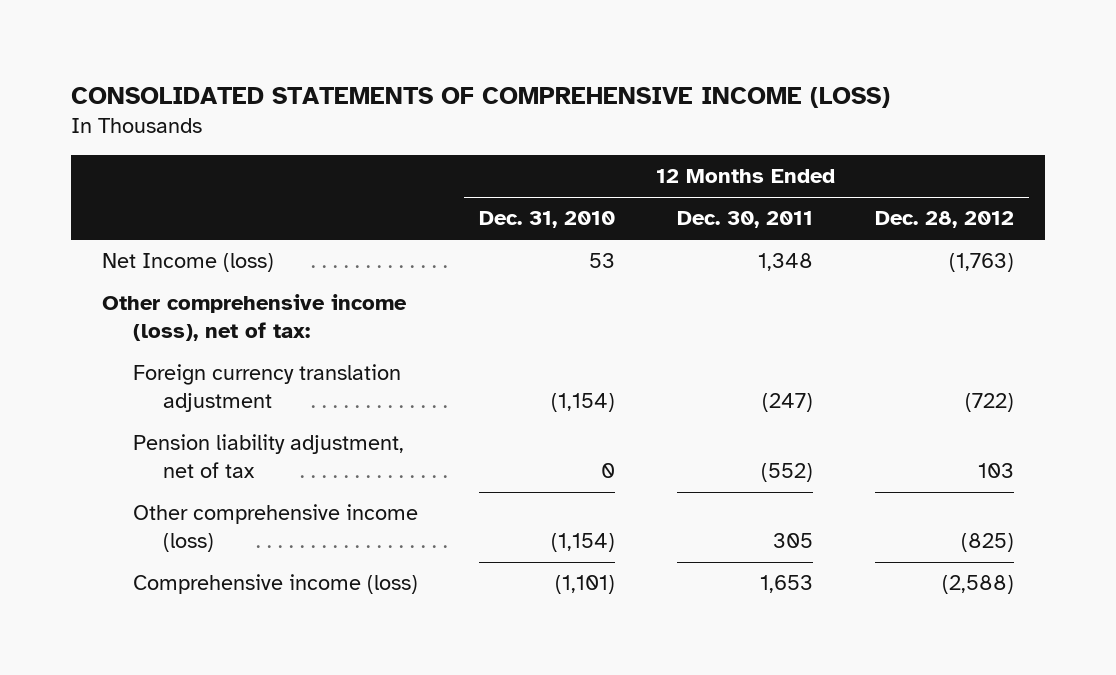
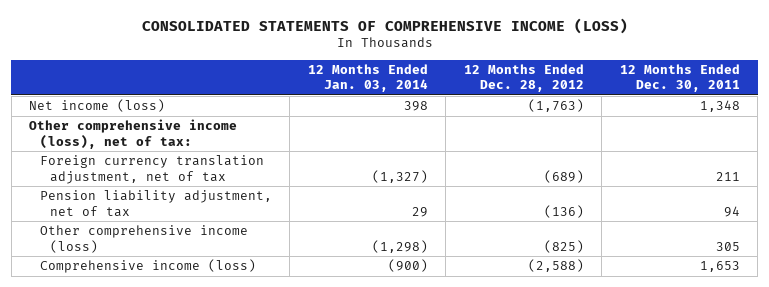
[479,211,616,229] Dec. 31, 2010 -> none
none -> [307,63,428,93] 12 Months Ended Jan. 03, 2014
[102,253,275,273] Net Income (loss) -> [29,99,166,113] Net income (loss)
[132,364,401,413] Foreign currency translation adjustment -> [39,155,264,184] Foreign currency translation adjustment, net of tax
[761,393,813,413] (247) -> [715,171,740,181] 211
[964,393,1014,413] (722) -> [543,169,584,183] (689)
[760,463,813,483] (552) -> [723,205,740,217] 94
[977,463,1014,479] 103 -> [543,204,584,218] (136)

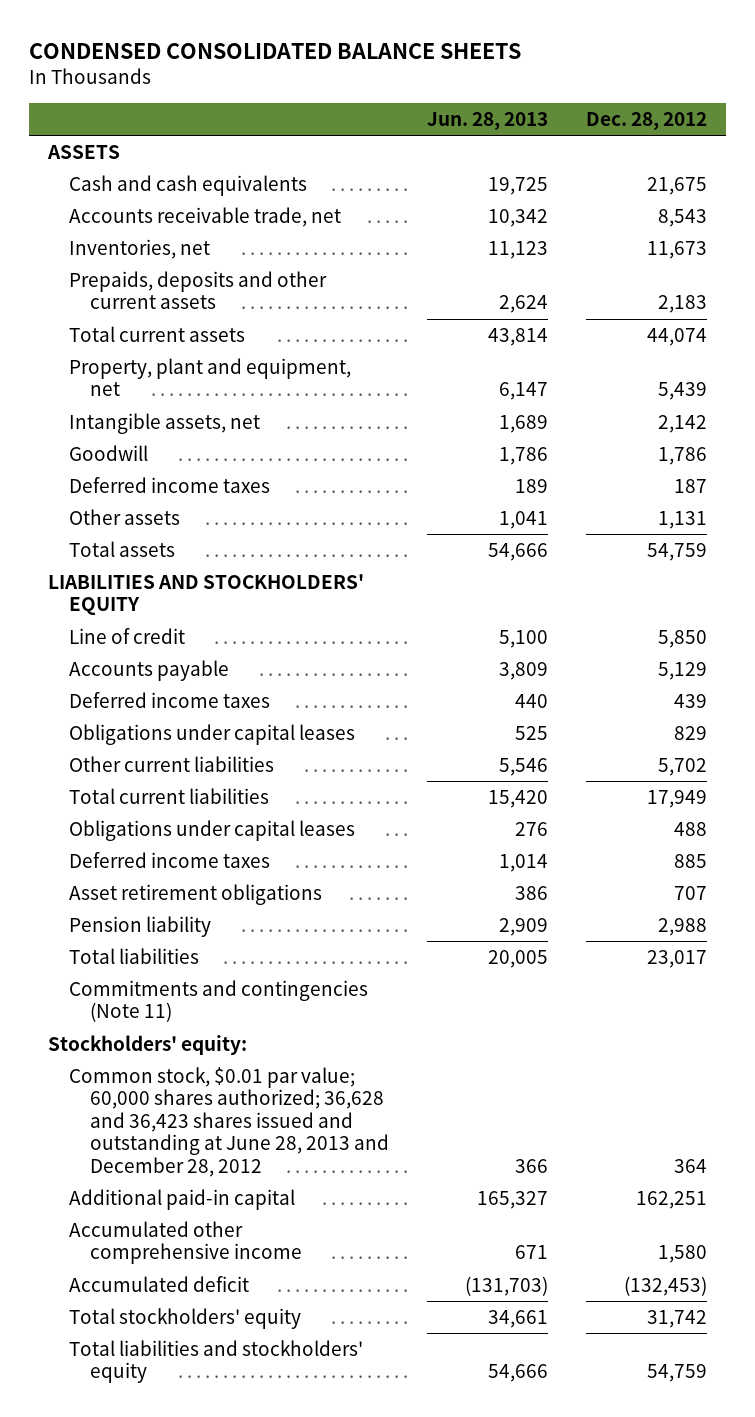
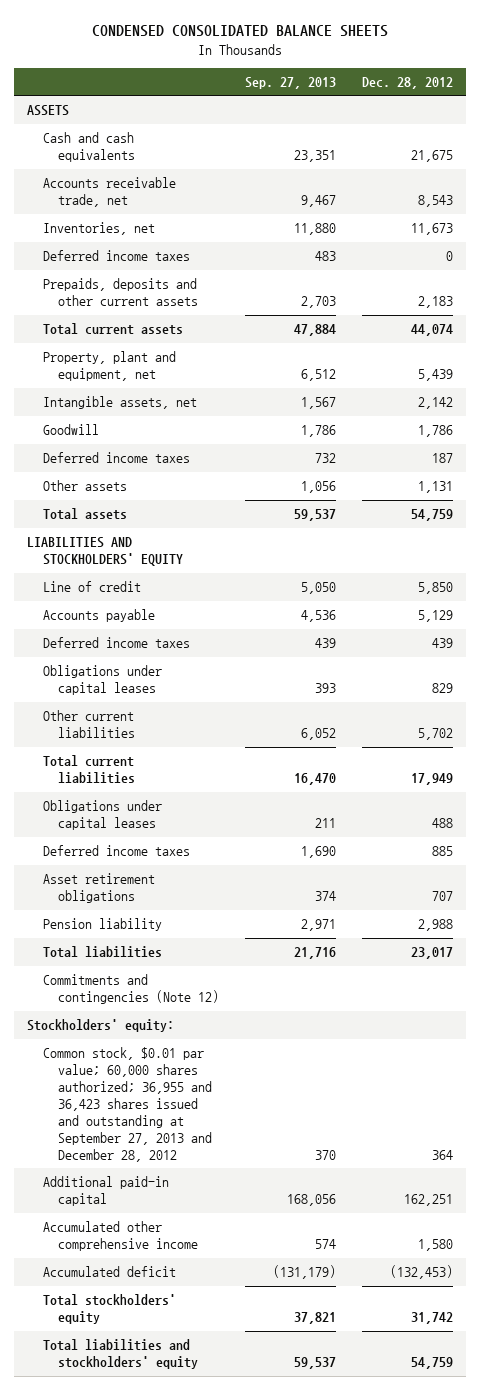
[427,112,549,131] Jun. 28, 2013 -> none
none -> [245,77,337,90] Sep. 27, 2013
none -> [42,250,190,262] Deferred income taxes
[69,980,369,1023] Commitments and contingencies (Note 11) -> [42,974,220,1005] Commitments and contingencies (Note 12)
[69,1067,390,1177] Common stock, $0.01 par value; 60,000 shares authorized; 36,628 and 36,423 shares issued and outstanding at June 28, 2013 and December 28, 2012 -> [42,1047,213,1162] Common stock, $0.01 par value; 60,000 shares authorized; 36,955 and 36,423 shares issued and outstanding at September 27, 2013 and December 28, 2012

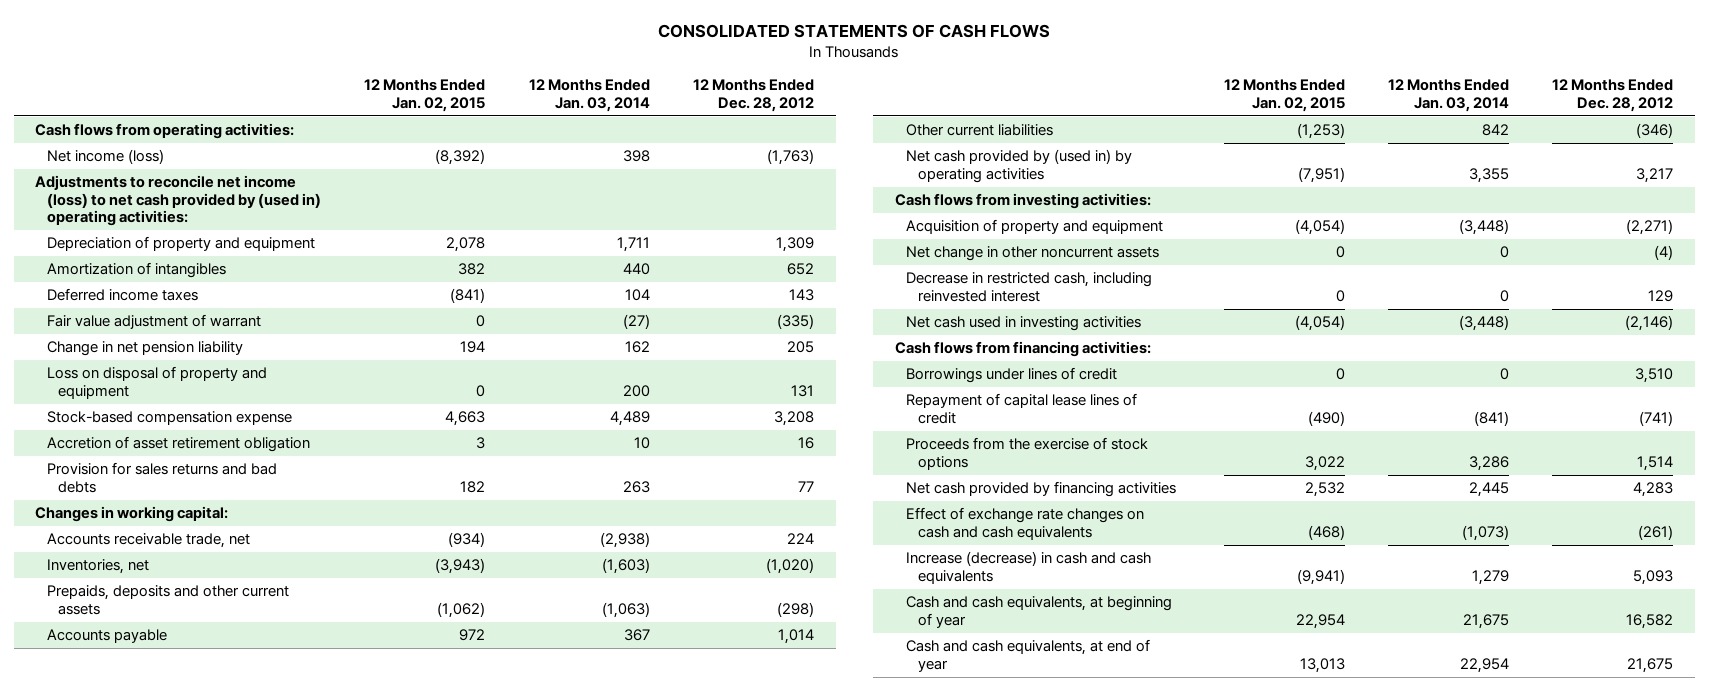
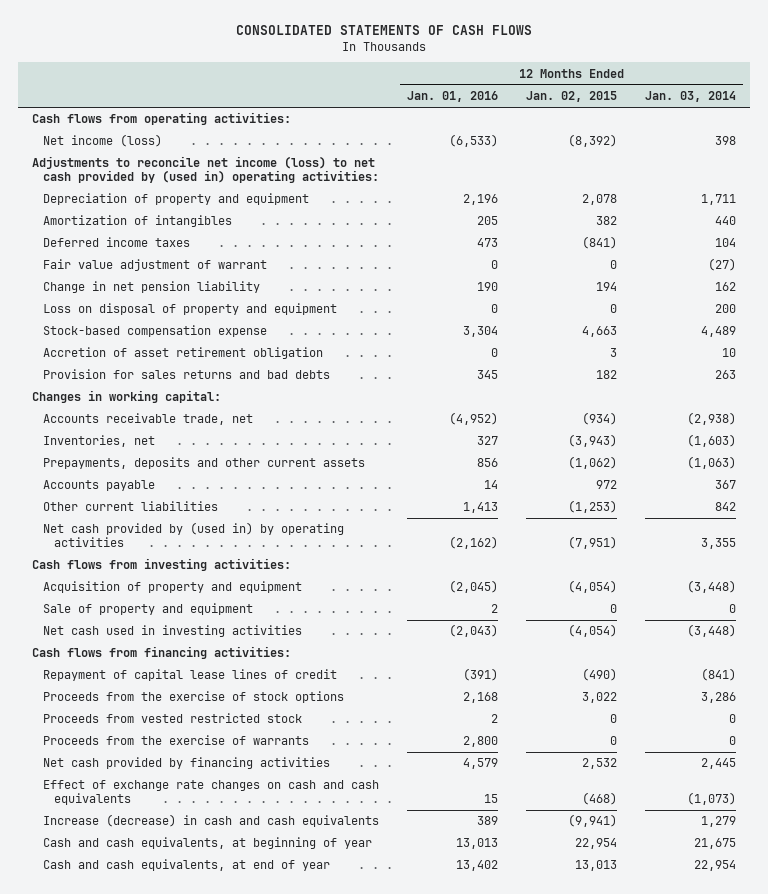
[693,79,815,112] 12 Months Ended Dec. 28, 2012 -> none
none -> [406,91,498,103] Jan. 01, 2016
[46,585,289,615] Prepaids, deposits and other current assets -> [42,457,365,470] Prepayments, deposits and other current assets
[906,246,1160,262] Net change in other noncurrent assets -> none
[906,272,1153,302] Decrease in restricted cash, including reinvested interest -> none
none -> [42,603,253,616] Sale of property and equipment
[906,367,1118,384] Borrowings under lines of credit -> none
none -> [42,713,302,724] Proceeds from vested restricted stock
none -> [42,735,309,746] Proceeds from the exercise of warrants

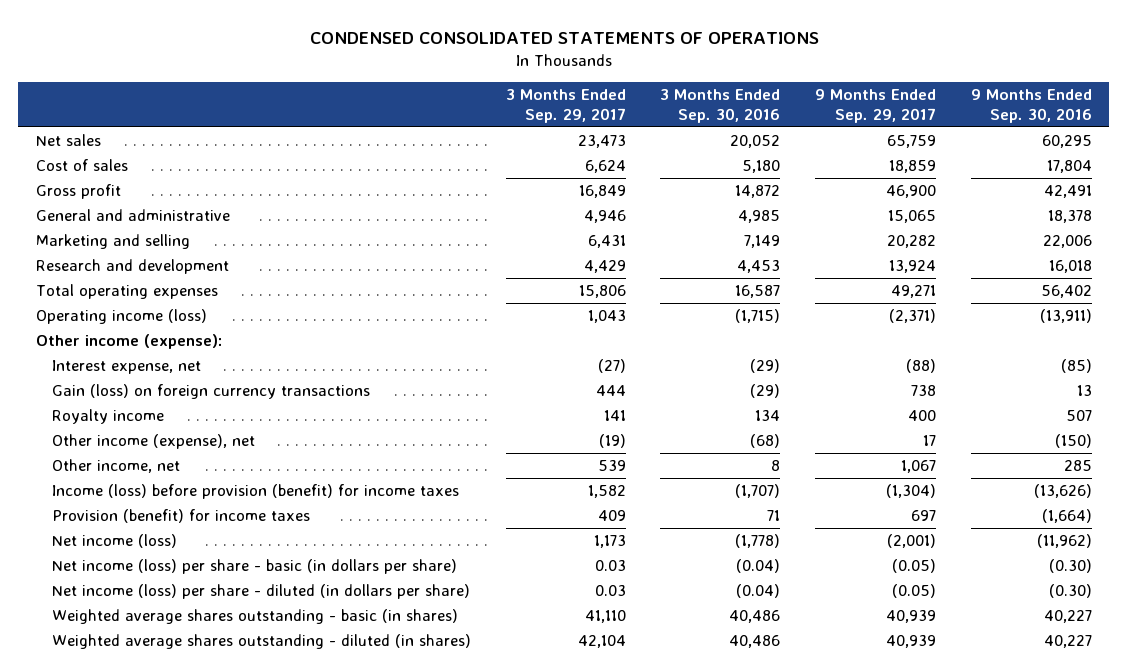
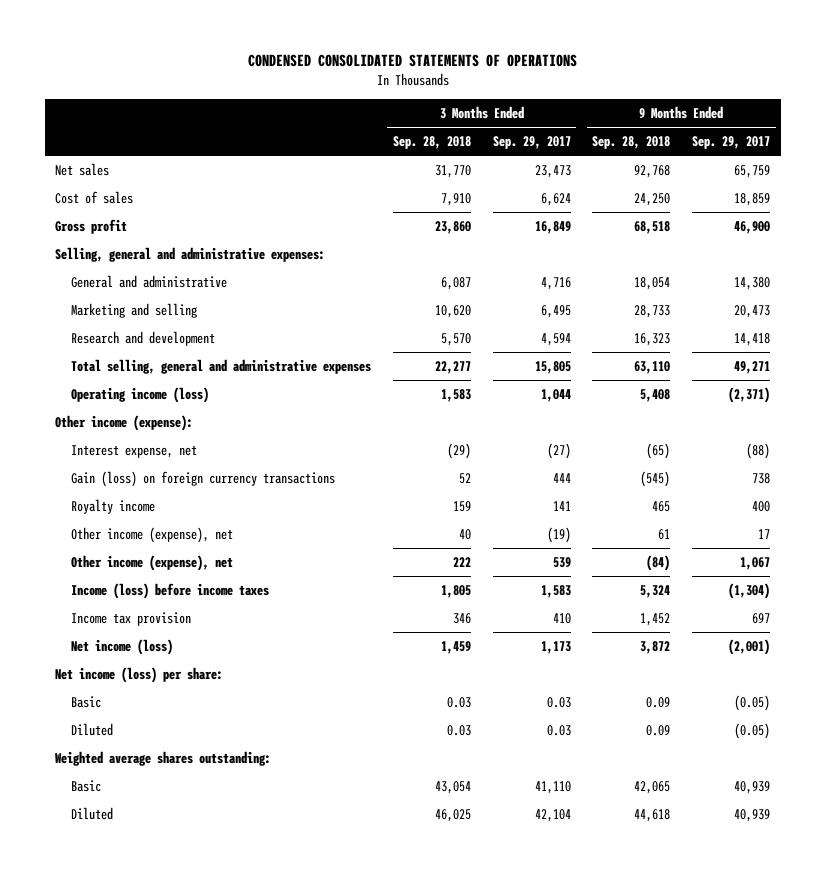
[660,88,781,123] 3 Months Ended Sep. 30, 2016 -> none
[971,88,1093,123] 9 Months Ended Sep. 30, 2016 -> none
none -> [392,136,471,150] Sep. 28, 2018
none -> [592,136,671,150] Sep. 28, 2018
[35,284,218,300] Total operating expenses -> none
none -> [55,246,326,262] Selling, general and administrative expenses:
[583,210,626,224] 4,946 -> [540,276,571,290] 4,716
[888,210,937,224] 15,065 -> [734,276,771,290] 14,380
[587,235,626,249] 6,431 -> [540,304,571,318] 6,495
[887,235,937,249] 20,282 -> [734,304,771,318] 20,473
[583,260,626,274] 4,429 -> [540,332,571,346] 4,594
[889,260,937,274] 13,924 -> [734,332,771,346] 14,418
none -> [70,358,371,374] Total selling, general and administrative expenses
[587,310,626,324] 1,043 -> [540,388,571,402] 1,044
[51,459,180,474] Other income, net -> [70,554,233,571] Other income (expense), net
[51,484,459,500] Income (loss) before provision (benefit) for income taxes -> [70,582,269,599] Income (loss) before income taxes
[587,485,626,499] 1,582 -> [540,584,571,598] 1,583
[51,509,310,524] Provision (benefit) for income taxes -> [70,611,191,626] Income tax provision
[597,510,626,522] 409 -> [552,612,571,624] 410
none -> [55,666,224,683] Net income (loss) per share:
[51,559,457,575] Net income (loss) per share - basic (in dollars per share) -> [70,695,101,708] Basic
[51,584,470,600] Net income (loss) per share - diluted (in dollars per share) -> [70,722,113,736] Diluted
none -> [55,750,272,766] Weighted average shares outstanding:
[51,609,458,625] Weighted average shares outstanding - basic (in shares) -> [70,779,101,792] Basic
[51,634,471,650] Weighted average shares outstanding - diluted (in shares) -> [70,806,113,820] Diluted

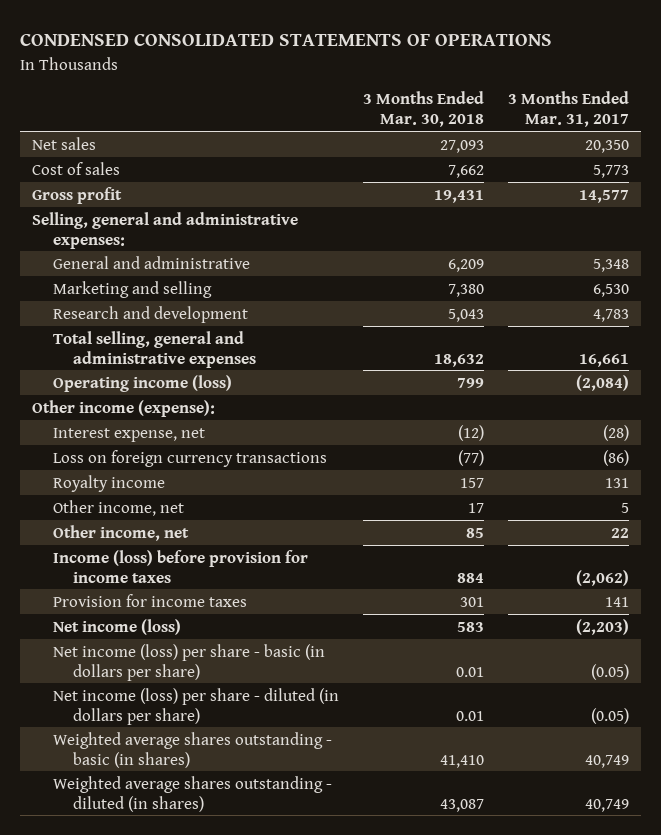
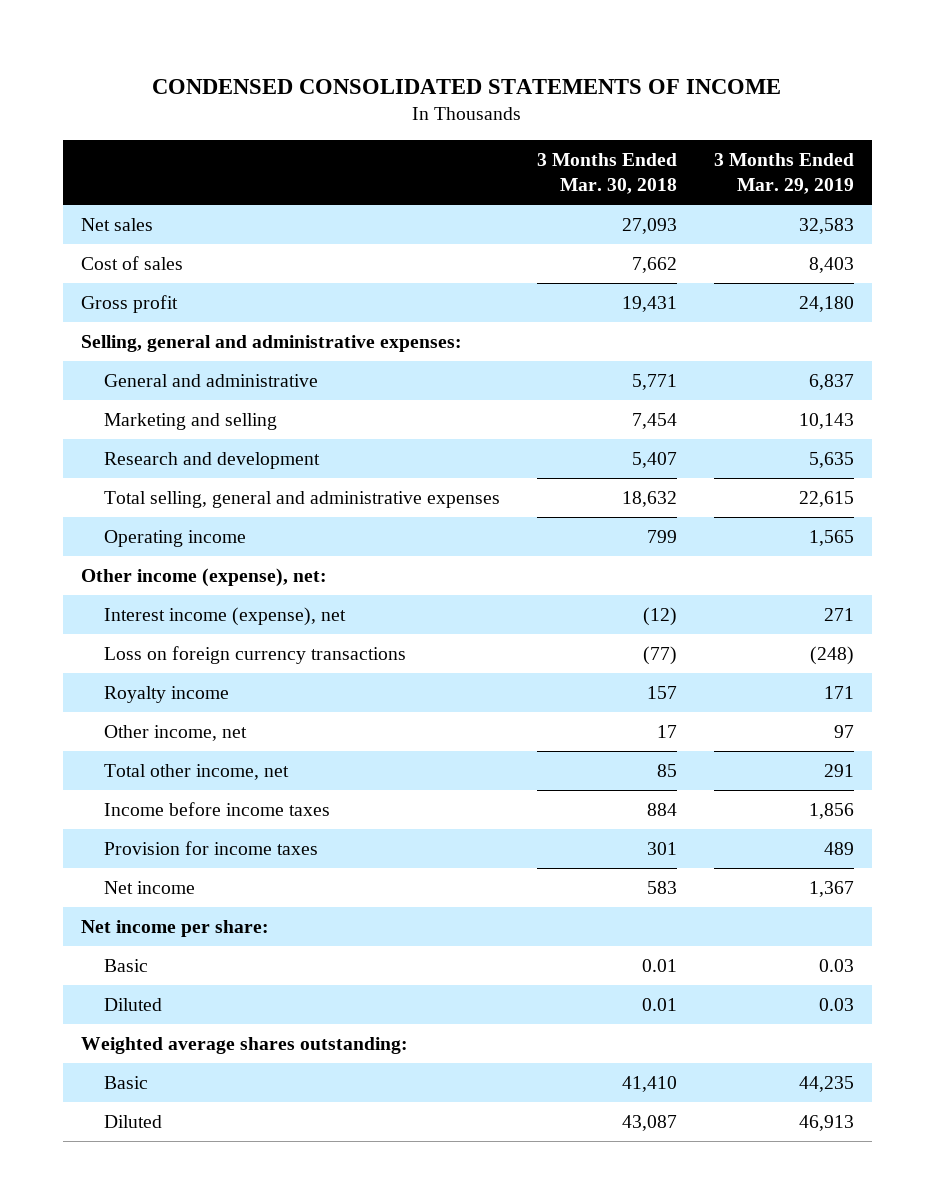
[19,33,552,47] CONDENSED CONSOLIDATED STATEMENTS OF OPERATIONS -> [152,78,782,94] CONDENSED CONSOLIDATED STATEMENTS OF INCOME
[507,91,629,128] 3 Months Ended Mar. 31, 2017 -> none
none -> [713,152,854,195] 3 Months Ended Mar. 29, 2019
[447,258,484,272] 6,209 -> [632,373,678,390] 5,771
[447,283,484,297] 7,380 -> [632,412,678,429] 7,454
[447,308,484,322] 5,043 -> [632,451,678,468] 5,407
[52,374,232,392] Operating income (loss) -> [104,529,247,547] Operating income
[31,399,215,417] Other income (expense): -> [81,567,328,587] Other income (expense), net:
[52,427,205,442] Interest expense, net -> [104,606,347,626] Interest income (expense), net
[52,524,189,541] Other income, net -> [104,763,290,780] Total other income, net
[52,549,308,583] Income (loss) before provision for income taxes -> [104,801,331,816] Income before income taxes
[52,618,181,635] Net income (loss) -> [104,880,196,894] Net income
none -> [81,919,270,937] Net income per share:
[52,643,325,681] Net income (loss) per share - basic (in dollars per share) -> [104,958,149,972] Basic
[52,687,339,725] Net income (loss) per share - diluted (in dollars per share) -> [104,997,163,1011] Diluted
none -> [81,1036,409,1054] Weighted average shares outstanding:
[52,731,332,768] Weighted average shares outstanding - basic (in shares) -> [104,1075,149,1089] Basic
[52,775,332,812] Weighted average shares outstanding - diluted (in shares) -> [104,1114,163,1128] Diluted

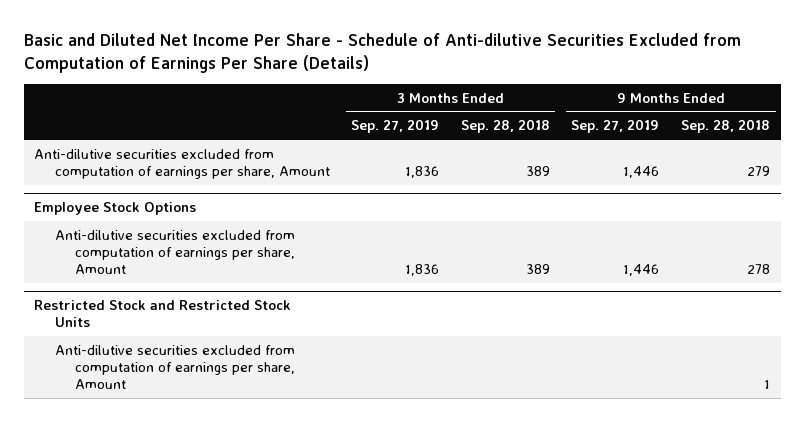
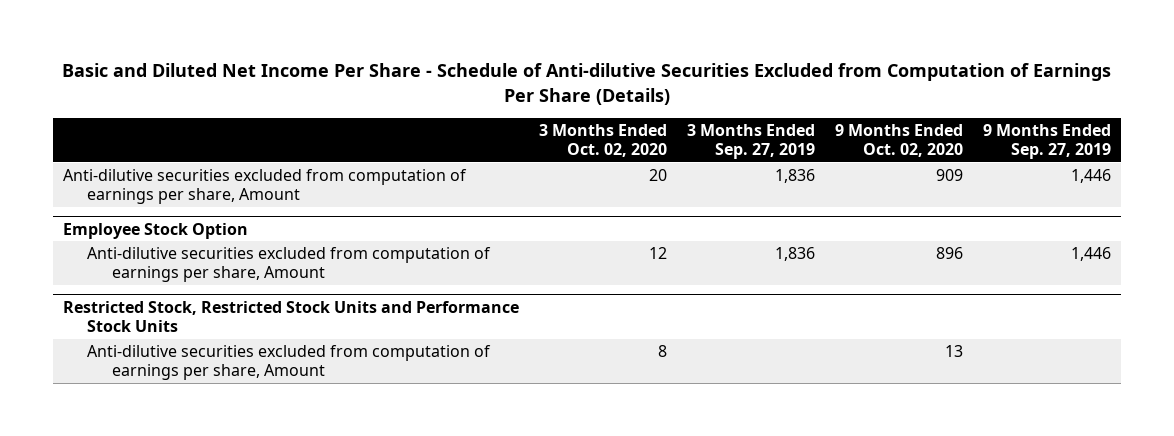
[460,119,550,134] Sep. 28, 2018 -> none
[681,119,771,134] Sep. 28, 2018 -> none
none -> [538,123,667,158] 3 Months Ended Oct. 02, 2020
none -> [834,123,963,158] 9 Months Ended Oct. 02, 2020
[34,202,197,216] Employee Stock Options -> [62,222,248,239] Employee Stock Option
[34,300,292,328] Restricted Stock and Restricted Stock Units -> [62,300,519,333] Restricted Stock, Restricted Stock Units and Performance Stock Units

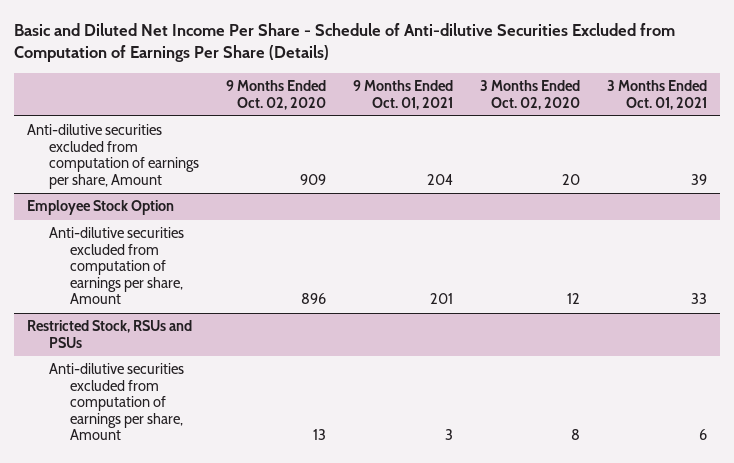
[686,123,815,160] 3 Months Ended Sep. 27, 2019 -> none
[982,123,1111,160] 9 Months Ended Sep. 27, 2019 -> none
none -> [352,80,453,110] 9 Months Ended Oct. 01, 2021
none -> [606,80,707,110] 3 Months Ended Oct. 01, 2021
[62,300,519,333] Restricted Stock, Restricted Stock Units and Performance Stock Units -> [27,320,193,348] Restricted Stock, RSUs and PSUs

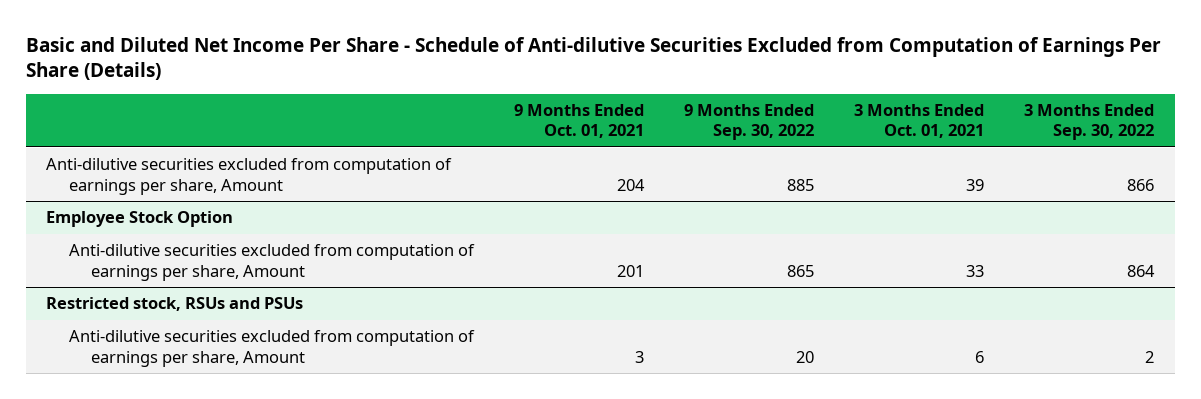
[225,80,326,110] 9 Months Ended Oct. 02, 2020 -> none
[479,80,580,110] 3 Months Ended Oct. 02, 2020 -> none
none -> [684,103,815,141] 9 Months Ended Sep. 30, 2022
none -> [1024,103,1155,141] 3 Months Ended Sep. 30, 2022
[27,320,193,348] Restricted Stock, RSUs and PSUs -> [46,297,304,312] Restricted stock, RSUs and PSUs

